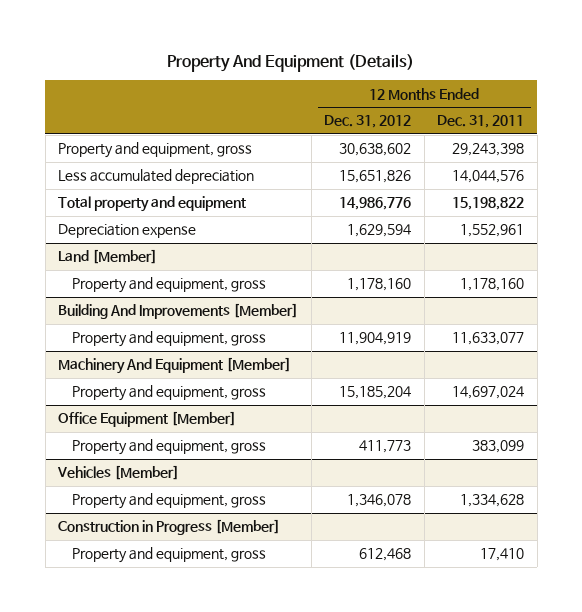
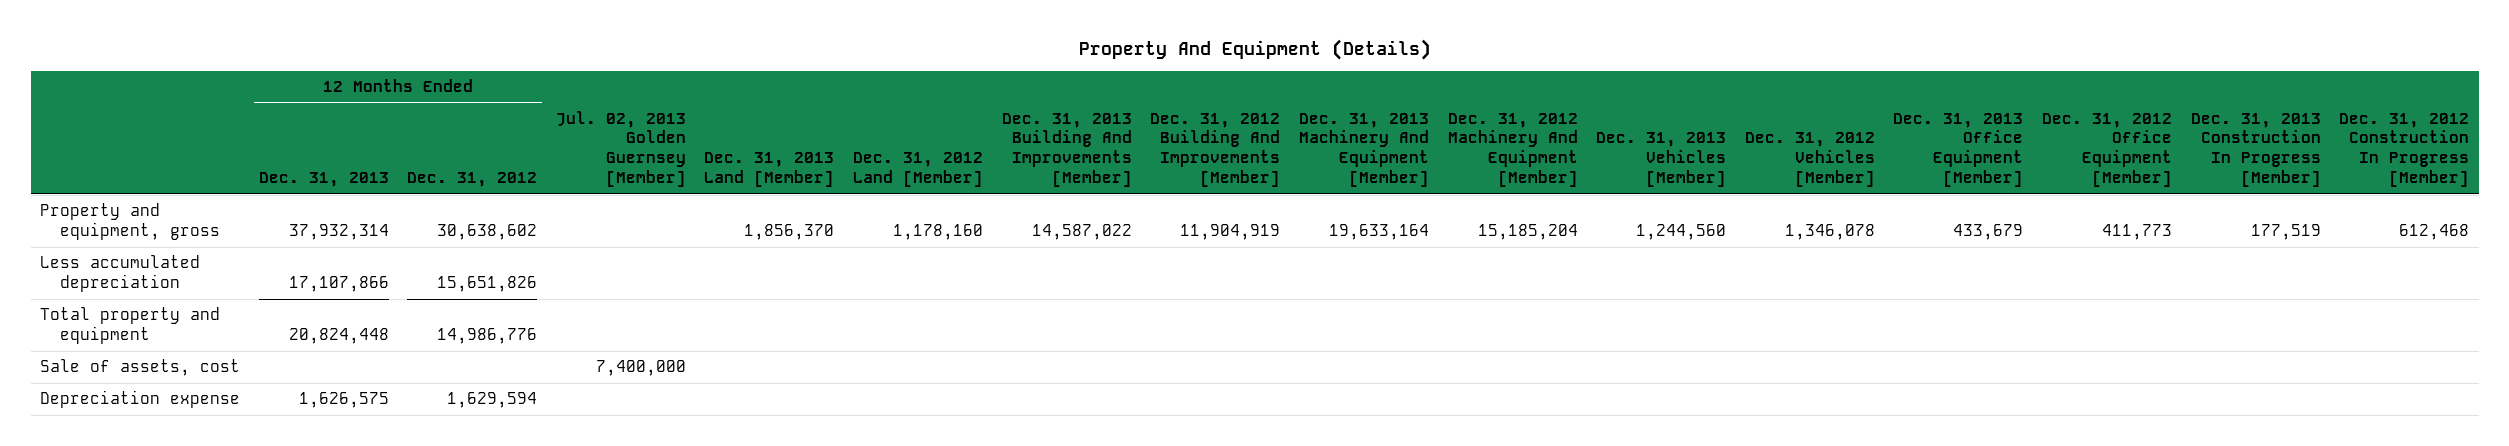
[437,115,525,129] Dec. 31, 2011 -> none
none -> [258,172,389,188] Dec. 31, 2013
none -> [555,110,686,188] Jul. 02, 2013 Golden Guernsey [Member]
none -> [704,152,835,188] Dec. 31, 2013 Land [Member]
none -> [853,152,984,188] Dec. 31, 2012 Land [Member]
none -> [1001,112,1132,188] Dec. 31, 2013 Building And Improvements [Member]
none -> [1150,112,1281,188] Dec. 31, 2012 Building And Improvements [Member]
none -> [1298,112,1429,188] Dec. 31, 2013 Machinery And Equipment [Member]
none -> [1447,112,1578,188] Dec. 31, 2012 Machinery And Equipment [Member]
none -> [1596,132,1727,188] Dec. 31, 2013 Vehicles [Member]
none -> [1744,132,1875,188] Dec. 31, 2012 Vehicles [Member]
none -> [1893,112,2024,188] Dec. 31, 2013 Office Equipment [Member]
none -> [2042,112,2173,188] Dec. 31, 2012 Office Equipment [Member]
none -> [2190,112,2321,188] Dec. 31, 2013 Construction In Progress [Member]
none -> [2339,112,2470,188] Dec. 31, 2012 Construction In Progress [Member]
none -> [39,359,240,377] Sale of assets, cost
[58,249,158,265] Land [Member] -> none
[72,277,267,294] Property and equipment, gross -> none
[58,303,299,320] Building And Improvements [Member] -> none
[72,331,267,348] Property and equipment, gross -> none
[58,357,292,375] Machinery And Equipment [Member] -> none
[72,385,267,402] Property and equipment, gross -> none
[58,411,237,428] Office Equipment [Member] -> none
[72,439,267,456] Property and equipment, gross -> none
[57,465,180,481] Vehicles [Member] -> none
[72,493,267,510] Property and equipment, gross -> none
[58,519,281,536] Construction in Progress [Member] -> none
[72,547,267,564] Property and equipment, gross -> none

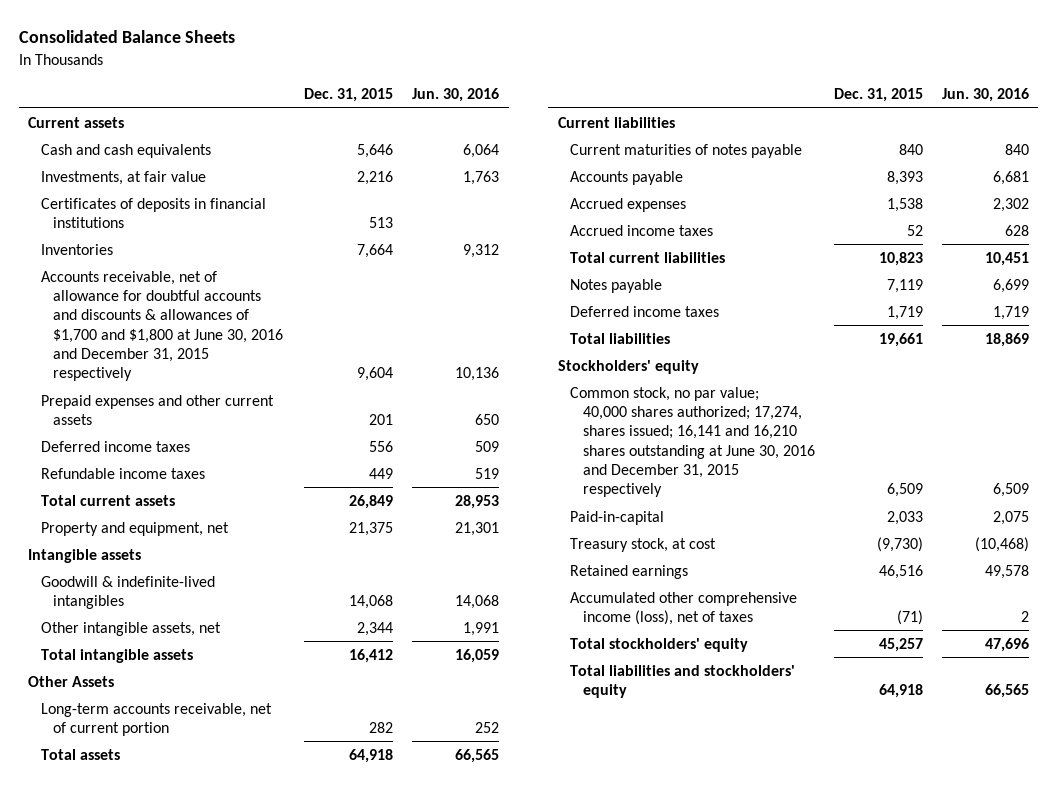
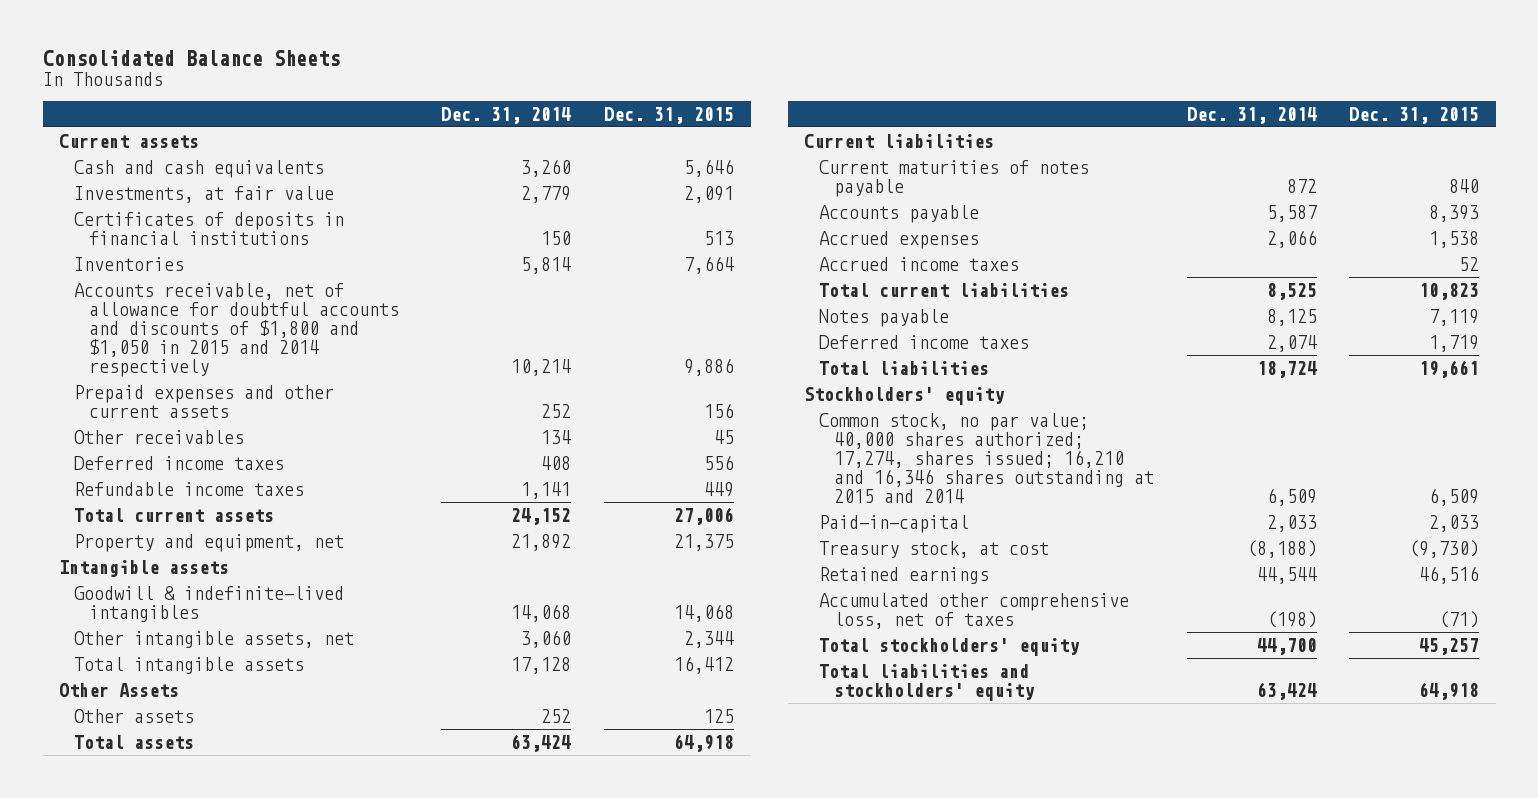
[412,88,500,103] Jun. 30, 2016 -> none
none -> [441,106,572,124] Dec. 31, 2014
[357,170,394,185] 2,216 -> [684,185,735,203] 2,091
[40,270,284,382] Accounts receivable, net of allowance for doubtful accounts and discounts & allowances of $1,700 and $1,800 at June 30, 2016 and December 31, 2015 respectively -> [73,282,399,377] Accounts receivable, net of allowance for doubtful accounts and discounts of $1,800 and $1,050 in 2015 and 2014 respectively
[357,367,394,382] 9,604 -> [684,357,735,376] 9,886
[369,413,394,425] 201 -> [704,402,735,418] 156
none -> [73,429,244,444] Other receivables
[349,494,394,509] 26,849 -> [674,506,735,525] 27,006
[40,702,272,736] Long-term accounts receivable, net of current portion -> none
none -> [73,708,194,723] Other assets
[570,386,815,498] Common stock, no par value; 40,000 shares authorized; 17,274, shares issued; 16,141 and 16,210 shares outstanding at June 30, 2016 and December 31, 2015 respectively -> [819,412,1154,503] Common stock, no par value; 40,000 shares authorized; 17,274, shares issued; 16,210 and 16,346 shares outstanding at 2015 and 2014
[570,591,798,625] Accumulated other comprehensive income (loss), net of taxes -> [819,592,1130,629] Accumulated other comprehensive loss, net of taxes

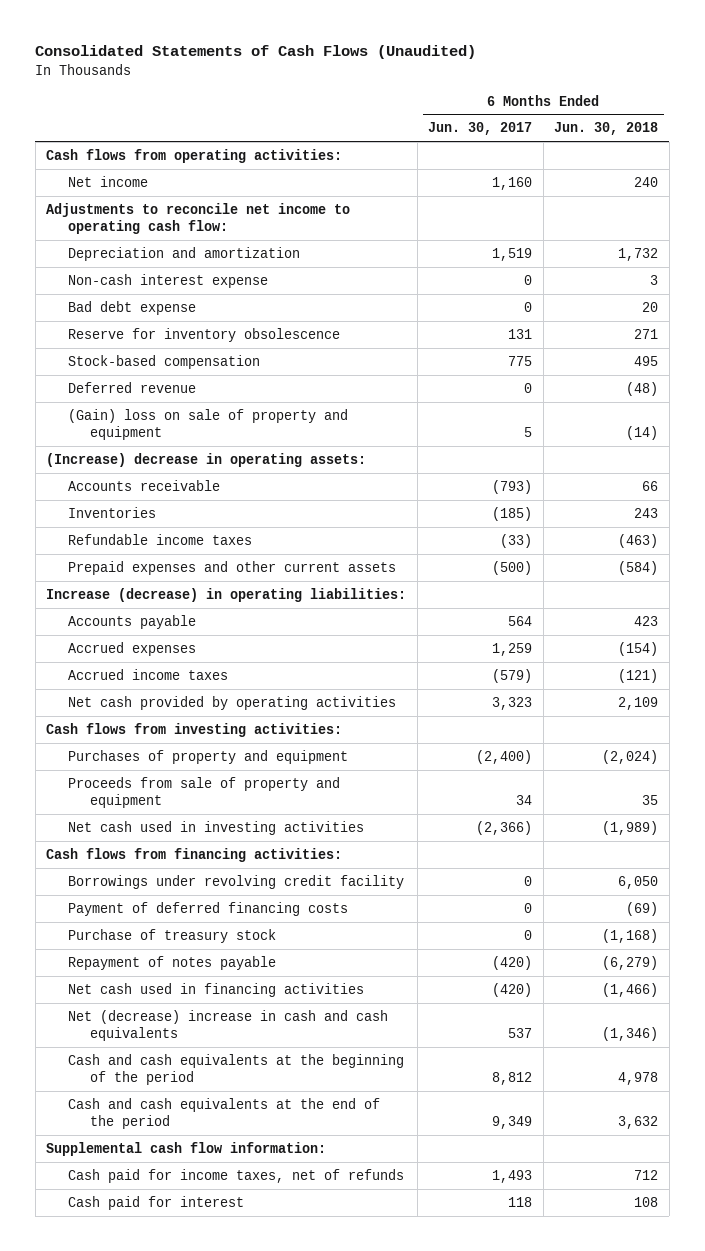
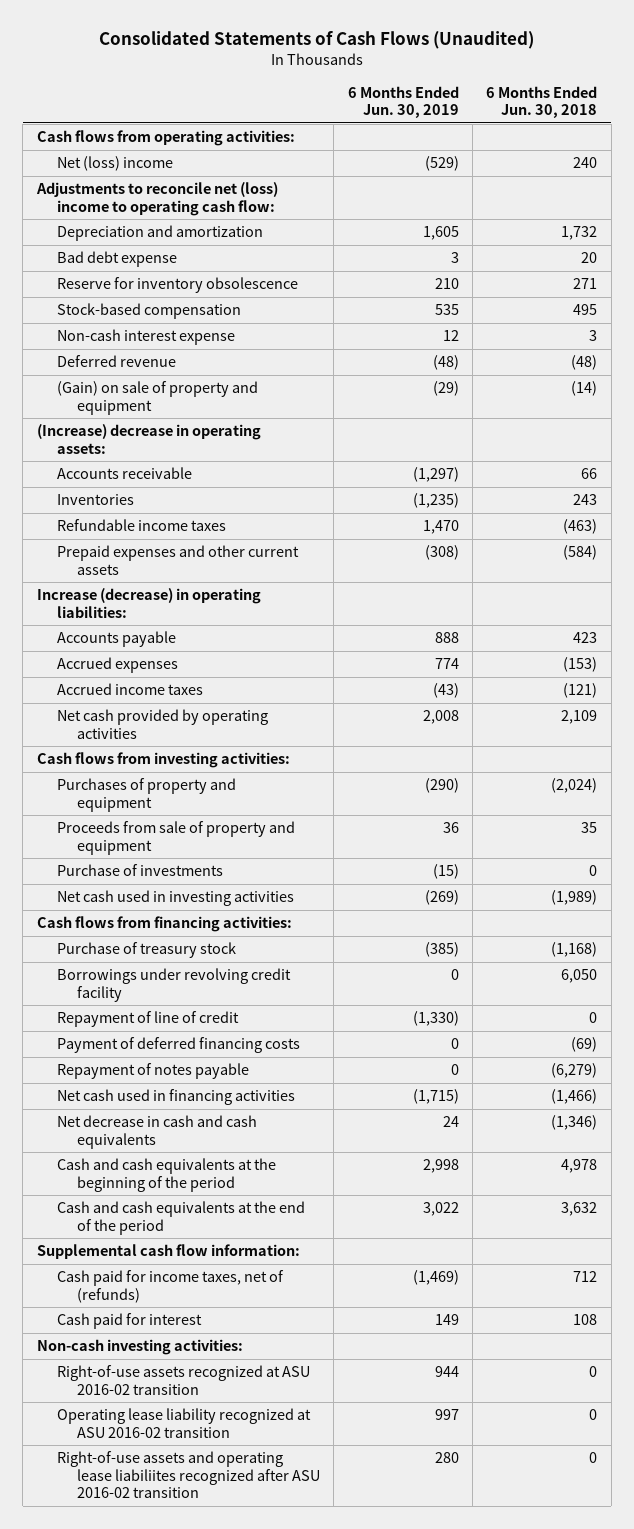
[428,122,533,136] Jun. 30, 2017 -> none
none -> [347,85,459,119] 6 Months Ended Jun. 30, 2019
[67,175,148,187] Net income -> [56,156,173,172] Net (loss) income
[46,202,351,234] Adjustments to reconcile net income to operating cash flow: -> [35,182,278,216] Adjustments to reconcile net (loss) income to operating cash flow:
[67,273,268,288] Non-cash interest expense -> [56,329,235,346] Non-cash interest expense
[67,408,348,440] (Gain) loss on sale of property and equipment -> [56,381,258,415] (Gain) on sale of property and equipment
[618,641,659,656] (154) -> [563,657,598,673] (153)
none -> [56,864,223,877] Purchase of investments
[67,928,276,943] Purchase of treasury stock -> [56,942,236,959] Purchase of treasury stock
none -> [56,1011,239,1028] Repayment of line of credit
[67,1009,388,1041] Net (decrease) increase in cash and cash equivalents -> [56,1115,257,1149] Net decrease in cash and cash equivalents
[67,1168,404,1183] Cash paid for income taxes, net of refunds -> [56,1270,284,1303] Cash paid for income taxes, net of (refunds)
none -> [36,1339,243,1356] Non-cash investing activities:
none -> [56,1365,310,1395] Right-of-use assets recognized at ASU 2016-02 transition
none -> [56,1408,311,1438] Operating lease liability recognized at ASU 2016-02 transition
none -> [56,1451,320,1499] Right-of-use assets and operating lease liabiliites recognized after ASU 2016-02 transition

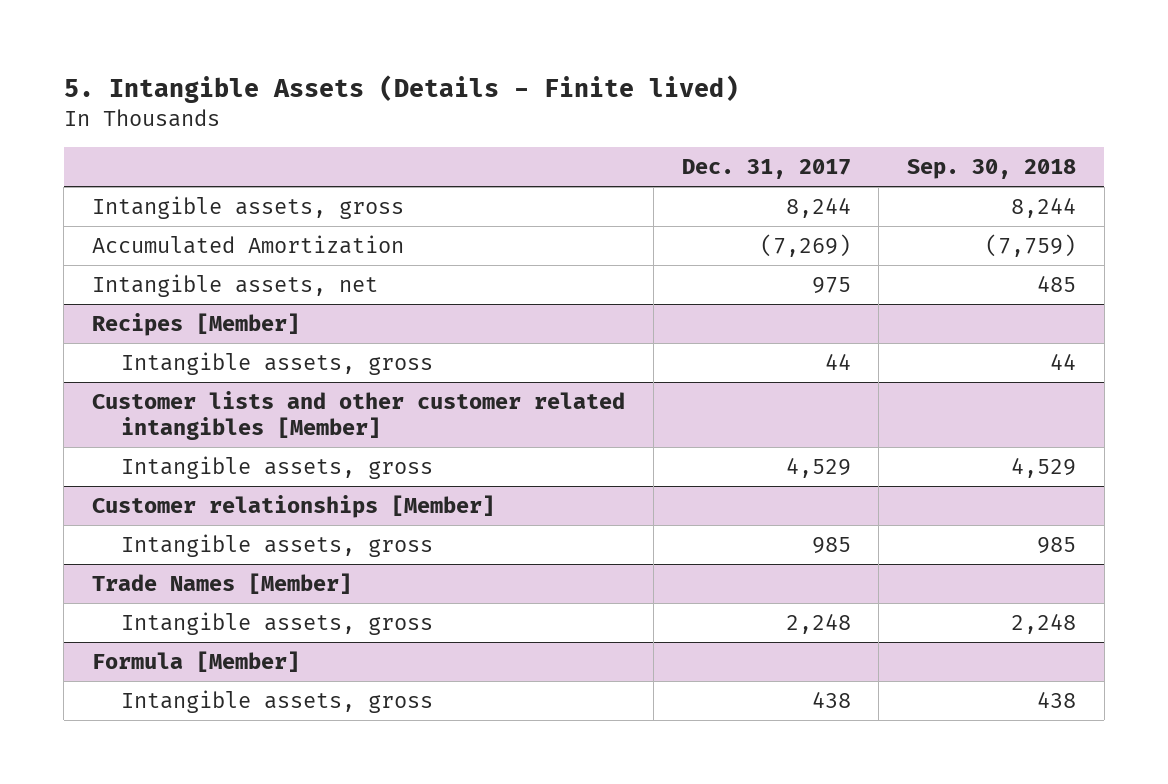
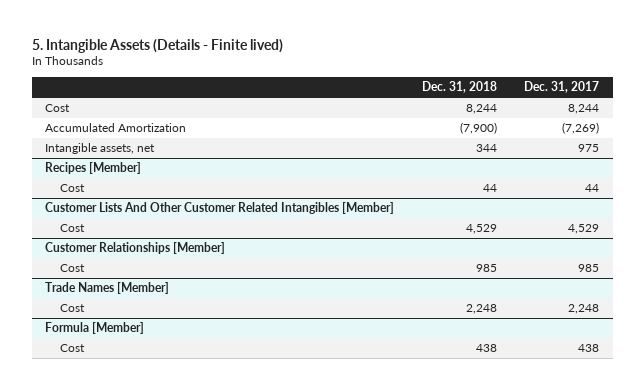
[906,159,1076,180] Sep. 30, 2018 -> none
none -> [421,81,497,94] Dec. 31, 2018
[92,196,405,220] Intangible assets, gross -> [45,104,71,113] Cost
[121,352,434,376] Intangible assets, gross -> [59,184,85,193] Cost
[92,391,626,441] Customer lists and other customer related intangibles [Member] -> [45,202,395,215] Customer Lists And Other Customer Related Intangibles [Member]
[121,456,434,480] Intangible assets, gross -> [59,224,85,233] Cost
[92,495,496,519] Customer relationships [Member] -> [45,242,226,255] Customer Relationships [Member]
[121,534,434,558] Intangible assets, gross -> [59,264,85,273] Cost
[121,612,434,636] Intangible assets, gross -> [59,304,85,313] Cost
[121,690,434,714] Intangible assets, gross -> [59,344,85,353] Cost

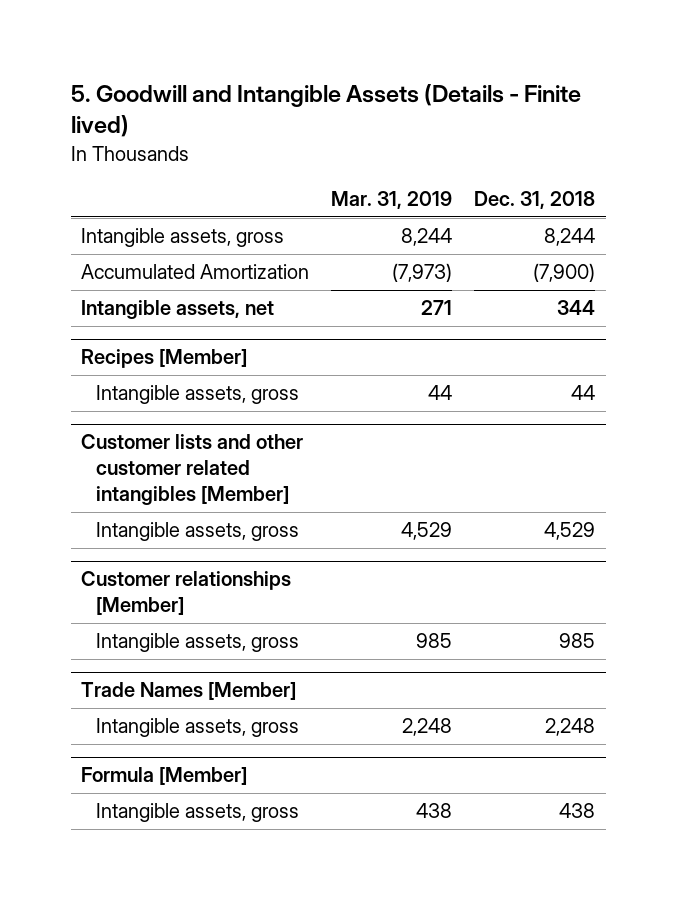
[31,38,283,53] 5. Intangible Assets (Details - Finite lived) -> [70,83,581,138] 5. Goodwill and Intangible Assets (Details - Finite lived)
[523,81,599,94] Dec. 31, 2017 -> none
none -> [331,191,453,210] Mar. 31, 2019
[45,104,71,113] Cost -> [81,228,285,248] Intangible assets, gross
[59,184,85,193] Cost -> [96,385,300,405] Intangible assets, gross
[45,202,395,215] Customer Lists And Other Customer Related Intangibles [Member] -> [81,434,304,506] Customer lists and other customer related intangibles [Member]
[59,224,85,233] Cost -> [96,522,300,542] Intangible assets, gross
[45,242,226,255] Customer Relationships [Member] -> [81,571,292,616] Customer relationships [Member]
[59,264,85,273] Cost -> [96,633,300,653] Intangible assets, gross
[59,304,85,313] Cost -> [96,718,300,738] Intangible assets, gross
[59,344,85,353] Cost -> [96,803,300,823] Intangible assets, gross

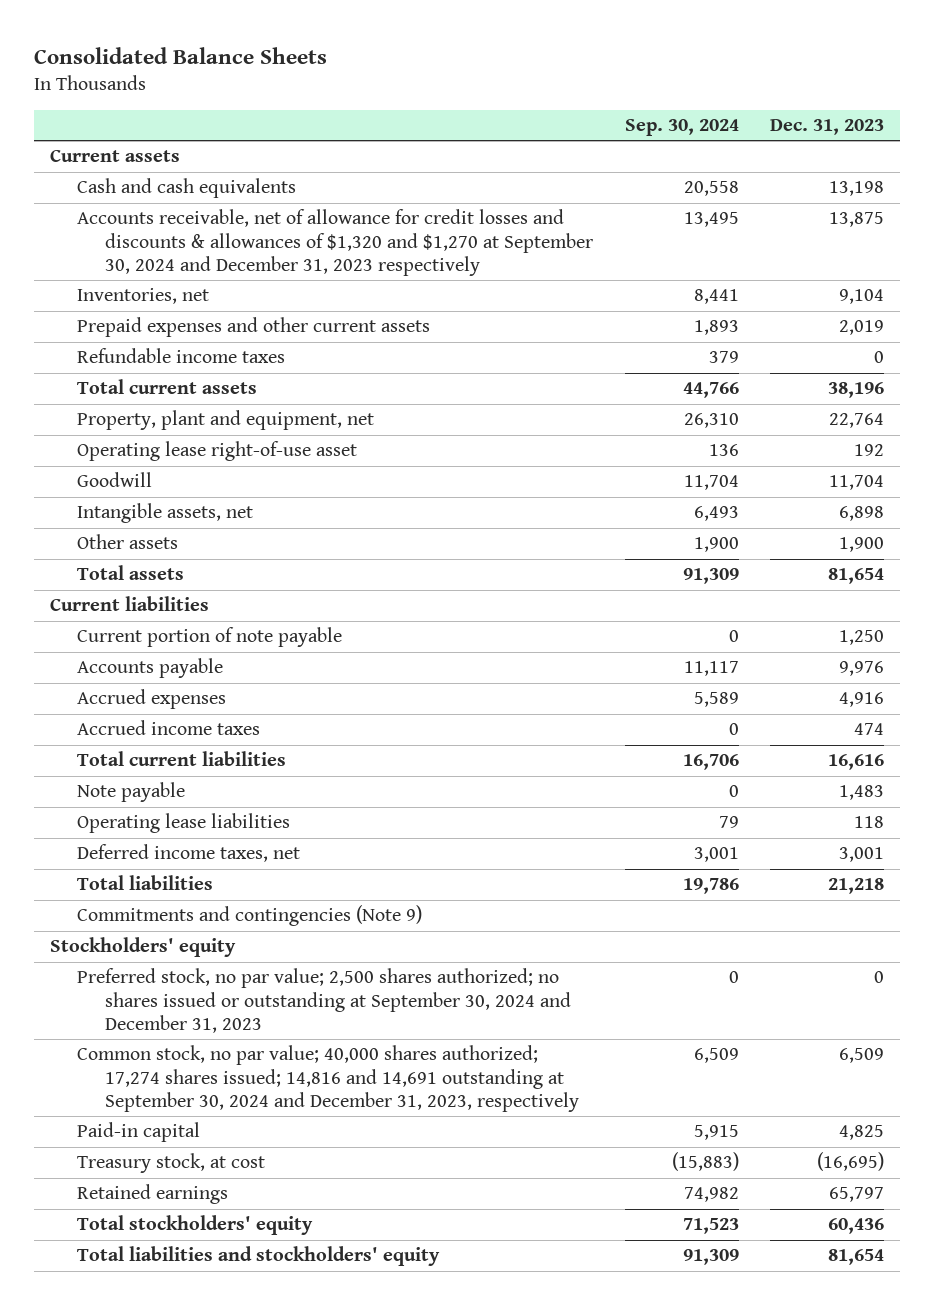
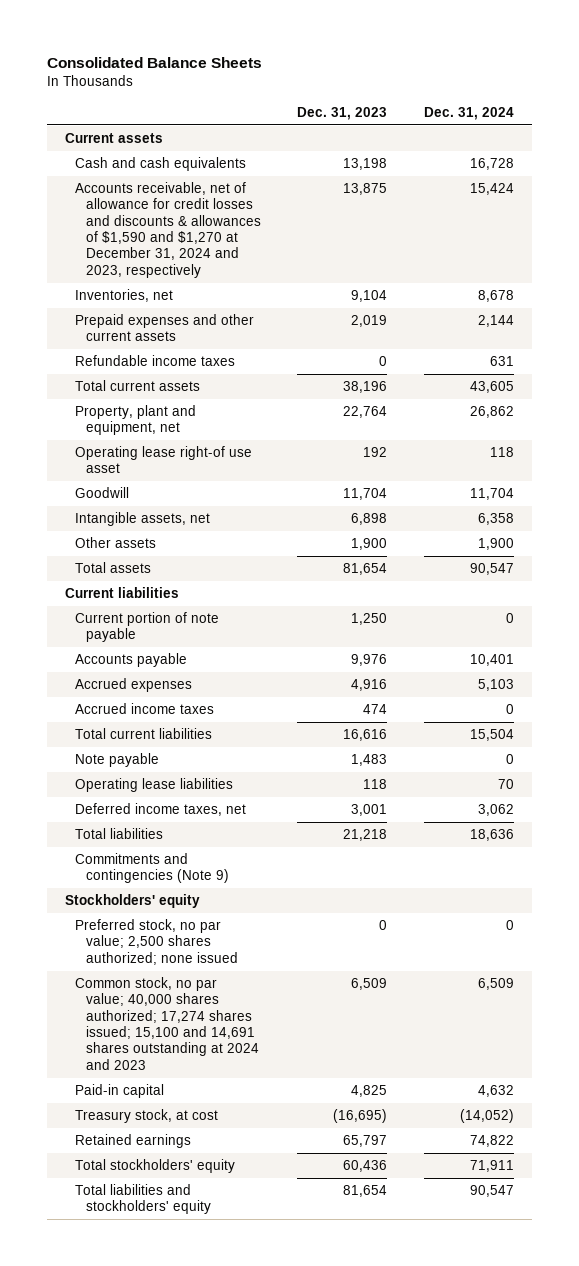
[624,118,739,136] Sep. 30, 2024 -> none
none -> [424,106,515,120] Dec. 31, 2024
[77,209,594,277] Accounts receivable, net of allowance for credit losses and discounts & allowances of $1,320 and $1,270 at September 30, 2024 and December 31, 2023 respectively -> [75,182,261,278] Accounts receivable, net of allowance for credit losses and discounts & allowances of $1,590 and $1,270 at December 31, 2024 and 2023, respectively
[77,441,358,462] Operating lease right-of-use asset -> [75,446,253,474] Operating lease right-of use asset
[77,968,572,1034] Preferred stock, no par value; 2,500 shares authorized; no shares issued or outstanding at September 30, 2024 and December 31, 2023 -> [75,919,238,965] Preferred stock, no par value; 2,500 shares authorized; none issued
[77,1045,580,1113] Common stock, no par value; 40,000 shares authorized; 17,274 shares issued; 14,816 and 14,691 outstanding at September 30, 2024 and December 31, 2023, respectively -> [75,977,259,1070] Common stock, no par value; 40,000 shares authorized; 17,274 shares issued; 15,100 and 14,691 shares outstanding at 2024 and 2023

